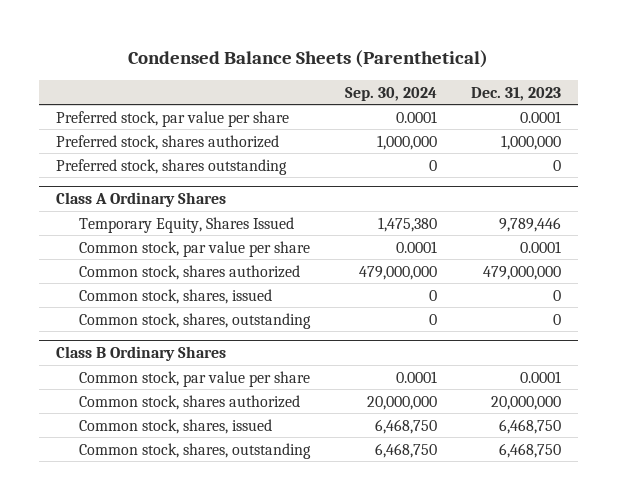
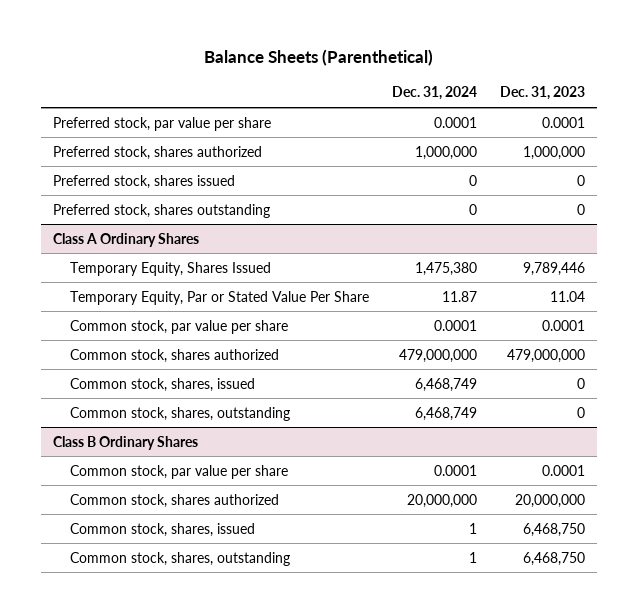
[128,49,489,68] Condensed Balance Sheets (Parenthetical) -> [204,49,434,67] Balance Sheets (Parenthetical)
[344,86,437,101] Sep. 30, 2024 -> none
none -> [392,86,478,101] Dec. 31, 2024
none -> [52,174,235,189] Preferred stock, shares issued
none -> [70,290,370,305] Temporary Equity, Par or Stated Value Per Share

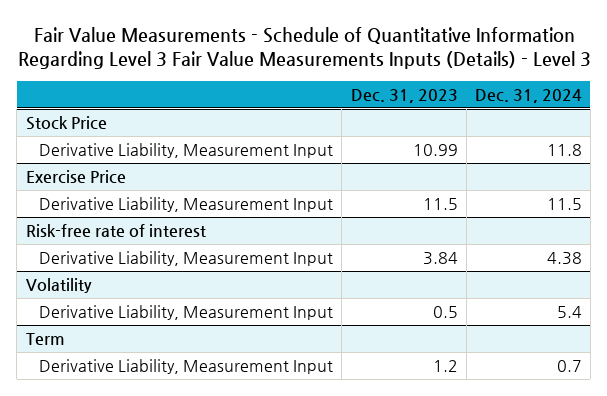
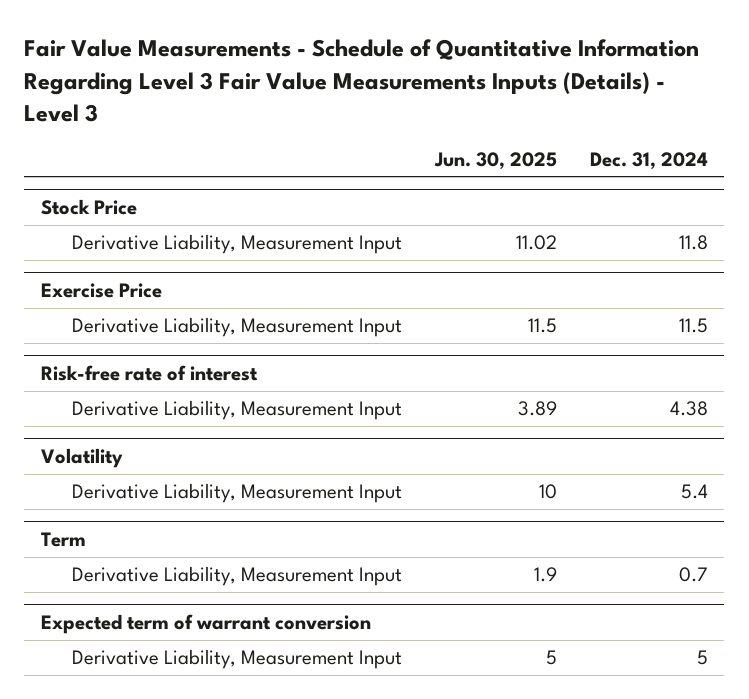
[350,88,458,103] Dec. 31, 2023 -> none
none -> [433,151,557,170] Jun. 30, 2025
none -> [40,614,371,635] Expected term of warrant conversion
none -> [71,649,402,670] Derivative Liability, Measurement Input

